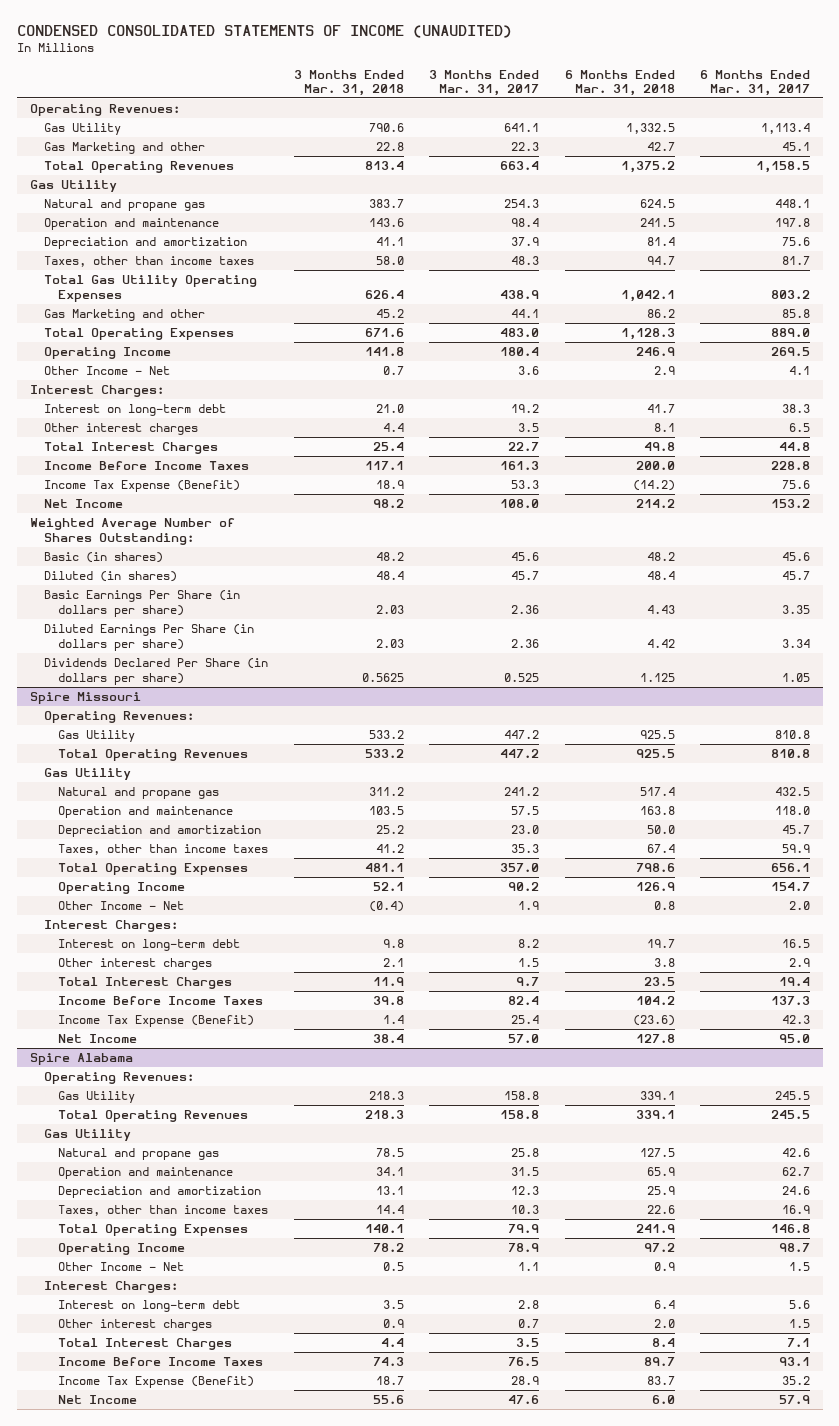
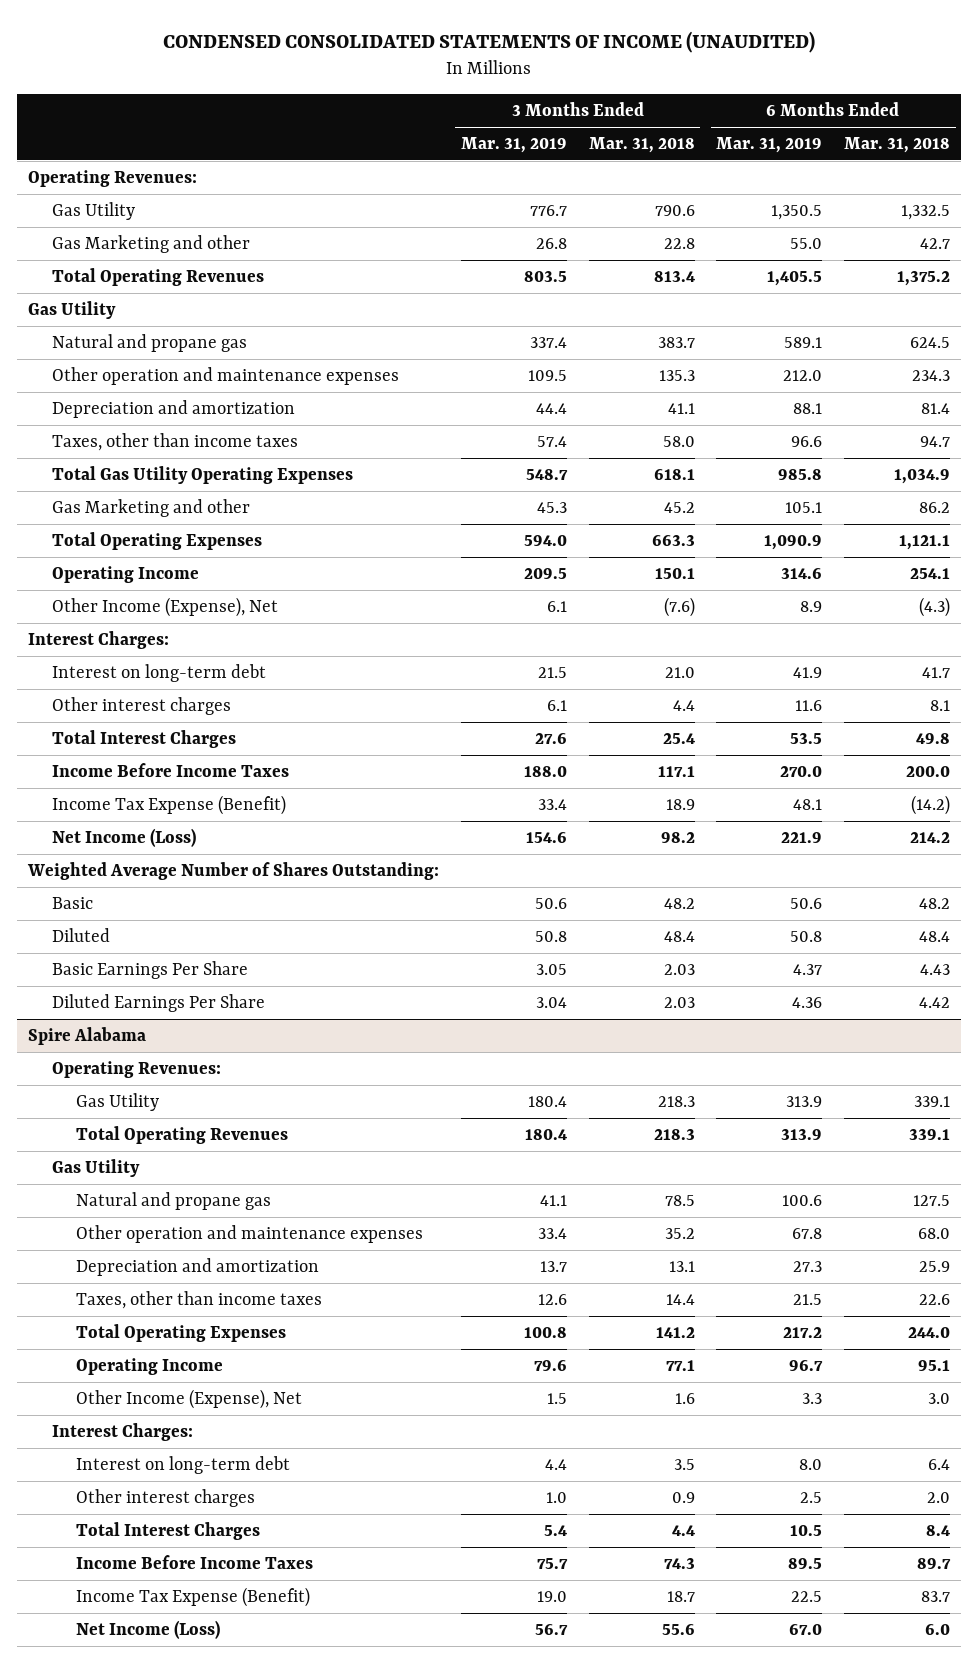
[429,69,540,96] 3 Months Ended Mar. 31, 2017 -> none
[699,69,810,96] 6 Months Ended Mar. 31, 2017 -> none
none -> [460,137,567,154] Mar. 31, 2019
none -> [716,137,823,154] Mar. 31, 2019
[43,218,219,231] Operation and maintenance -> [51,367,399,386] Other operation and maintenance expenses
[368,218,404,228] 143.6 -> [658,370,695,382] 135.3
[639,218,675,228] 241.5 -> [912,370,951,382] 234.3
[364,289,404,299] 626.4 -> [653,469,695,481] 618.1
[620,289,675,302] 1,042.1 -> [894,469,951,485] 1,034.9
[364,328,404,338] 671.6 -> [651,535,695,547] 663.3
[620,328,675,341] 1,128.3 -> [899,535,951,551] 1,121.1
[364,347,404,357] 141.8 -> [654,568,695,580] 150.1
[635,347,675,357] 246.9 -> [910,568,951,580] 254.1
[43,366,170,376] Other Income - Net -> [51,597,278,618] Other Income (Expense), Net
[382,366,404,376] 0.7 -> [663,597,695,618] (7.6)
[653,366,675,376] 2.9 -> [919,597,951,618] (4.3)
[43,499,123,509] Net Income -> [51,828,196,848] Net Income (Loss)
[43,658,268,685] Dividends Declared Per Share (in dollars per share) -> none
[29,692,141,705] Spire Missouri -> none
[43,711,194,724] Operating Revenues: -> none
[58,730,136,743] Gas Utility -> none
[58,749,249,762] Total Operating Revenues -> none
[43,768,131,781] Gas Utility -> none
[58,787,220,800] Natural and propane gas -> none
[58,806,234,819] Operation and maintenance -> none
[58,825,262,838] Depreciation and amortization -> none
[58,844,269,856] Taxes, other than income taxes -> none
[58,863,249,876] Total Operating Expenses -> none
[58,882,186,895] Operating Income -> none
[58,901,185,911] Other Income - Net -> none
[43,920,178,933] Interest Charges: -> none
[58,939,241,952] Interest on long-term debt -> none
[58,958,213,971] Other interest charges -> none
[58,977,233,990] Total Interest Charges -> none
[58,996,264,1006] Income Before Income Taxes -> none
[58,1015,255,1028] Income Tax Expense (Benefit) -> none
[58,1034,138,1044] Net Income -> none
[43,552,163,564] Basic (in shares) -> [51,897,93,910] Basic
[43,571,177,583] Diluted (in shares) -> [51,928,110,943] Diluted
[43,590,240,617] Basic Earnings Per Share (in dollars per share) -> [51,961,248,980] Basic Earnings Per Share
[43,624,254,651] Diluted Earnings Per Share (in dollars per share) -> [51,994,265,1013] Diluted Earnings Per Share
[58,1167,234,1180] Operation and maintenance -> [76,1225,424,1244] Other operation and maintenance expenses
[375,1167,404,1177] 34.1 -> [664,1228,695,1240] 35.2
[646,1167,675,1177] 65.9 -> [918,1228,951,1240] 68.0
[364,1224,404,1234] 140.1 -> [655,1327,695,1339] 141.2
[635,1224,675,1234] 241.9 -> [908,1327,951,1339] 244.0
[372,1243,404,1253] 78.2 -> [665,1360,695,1372] 77.1
[643,1243,675,1253] 97.2 -> [918,1360,951,1372] 95.1
[58,1262,185,1272] Other Income - Net -> [76,1389,303,1410] Other Income (Expense), Net
[382,1262,404,1272] 0.5 -> [674,1393,695,1405] 1.6
[653,1262,675,1272] 0.9 -> [928,1393,951,1405] 3.0
[58,1395,138,1405] Net Income -> [76,1620,221,1640] Net Income (Loss)

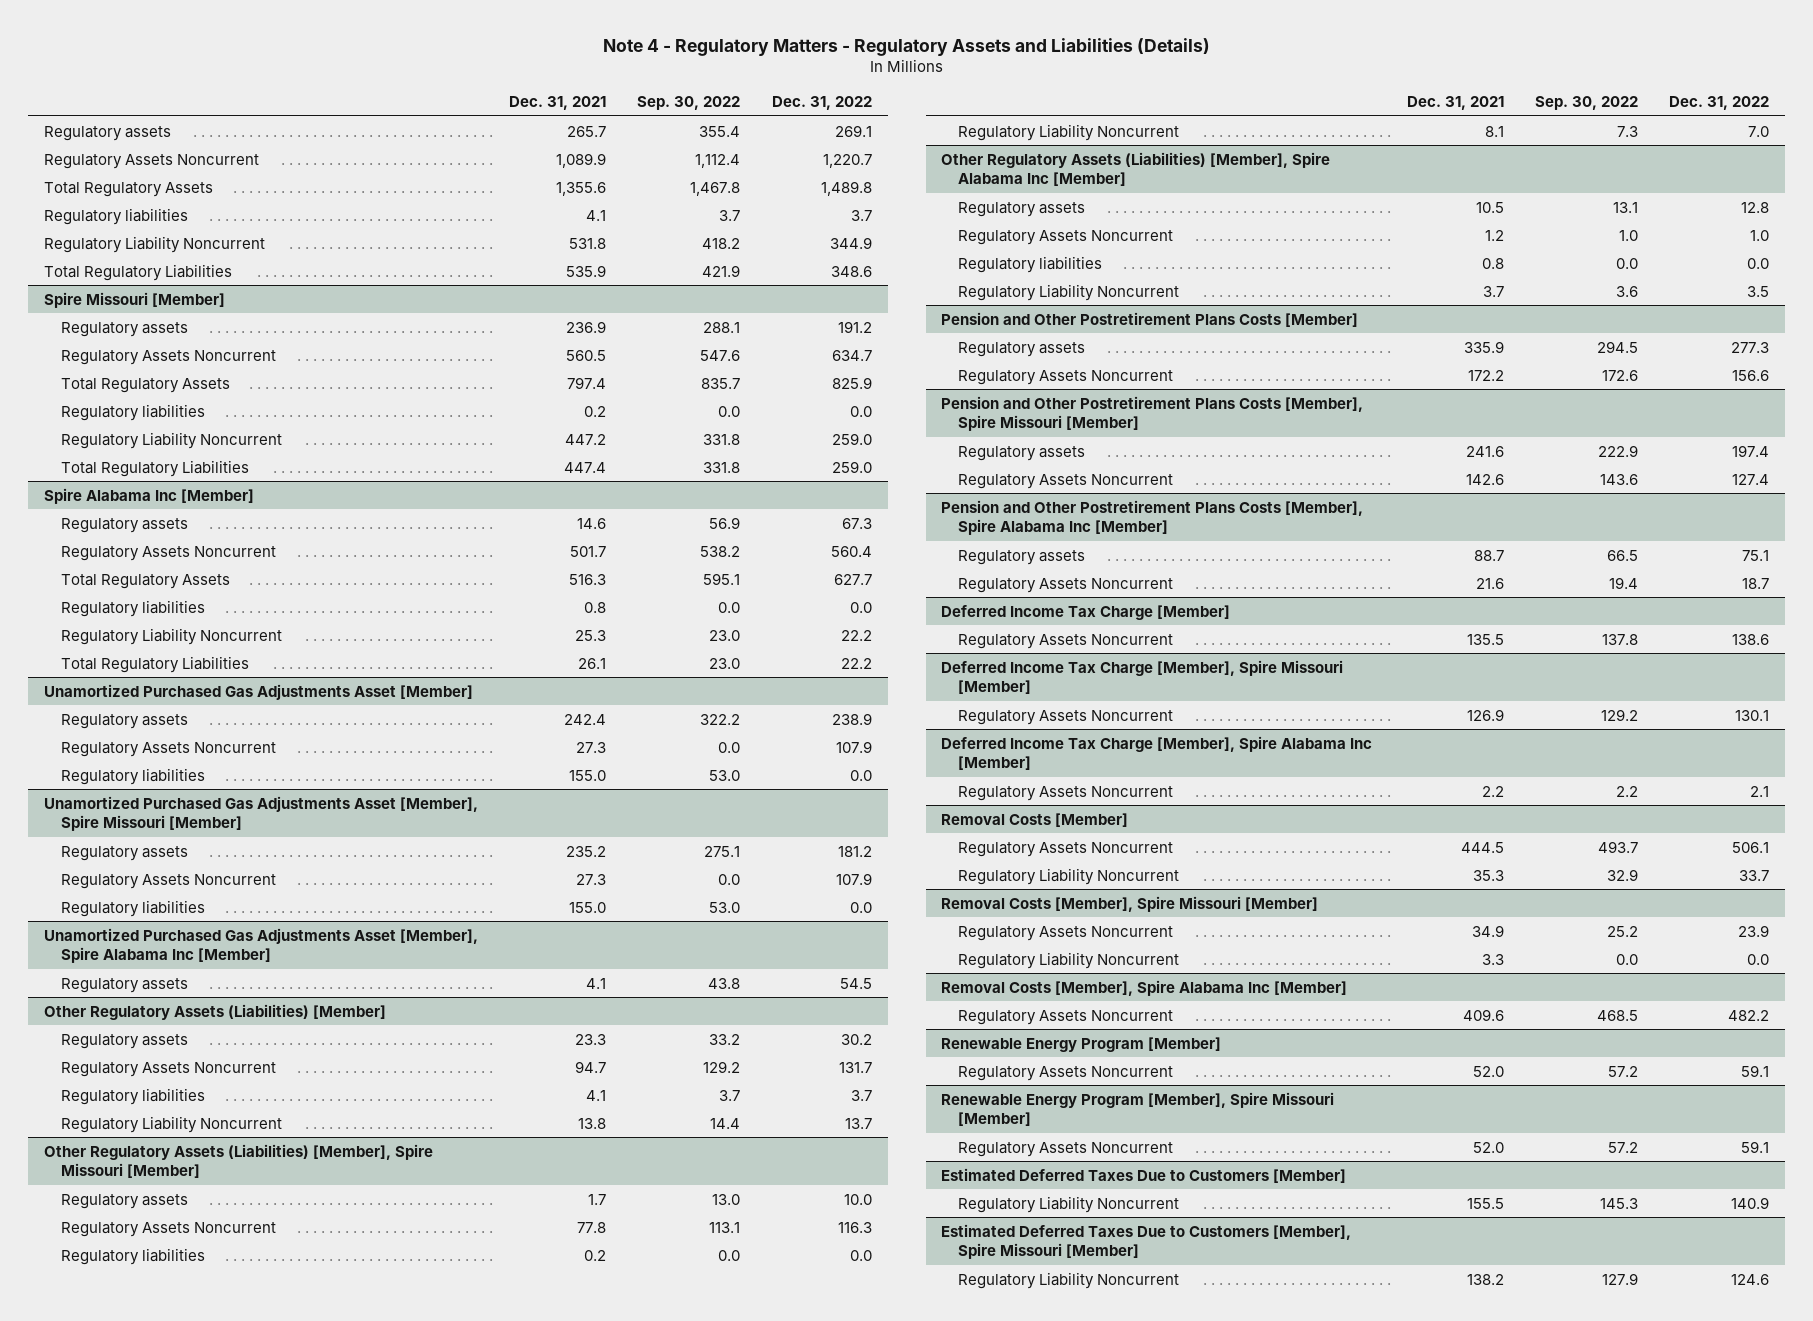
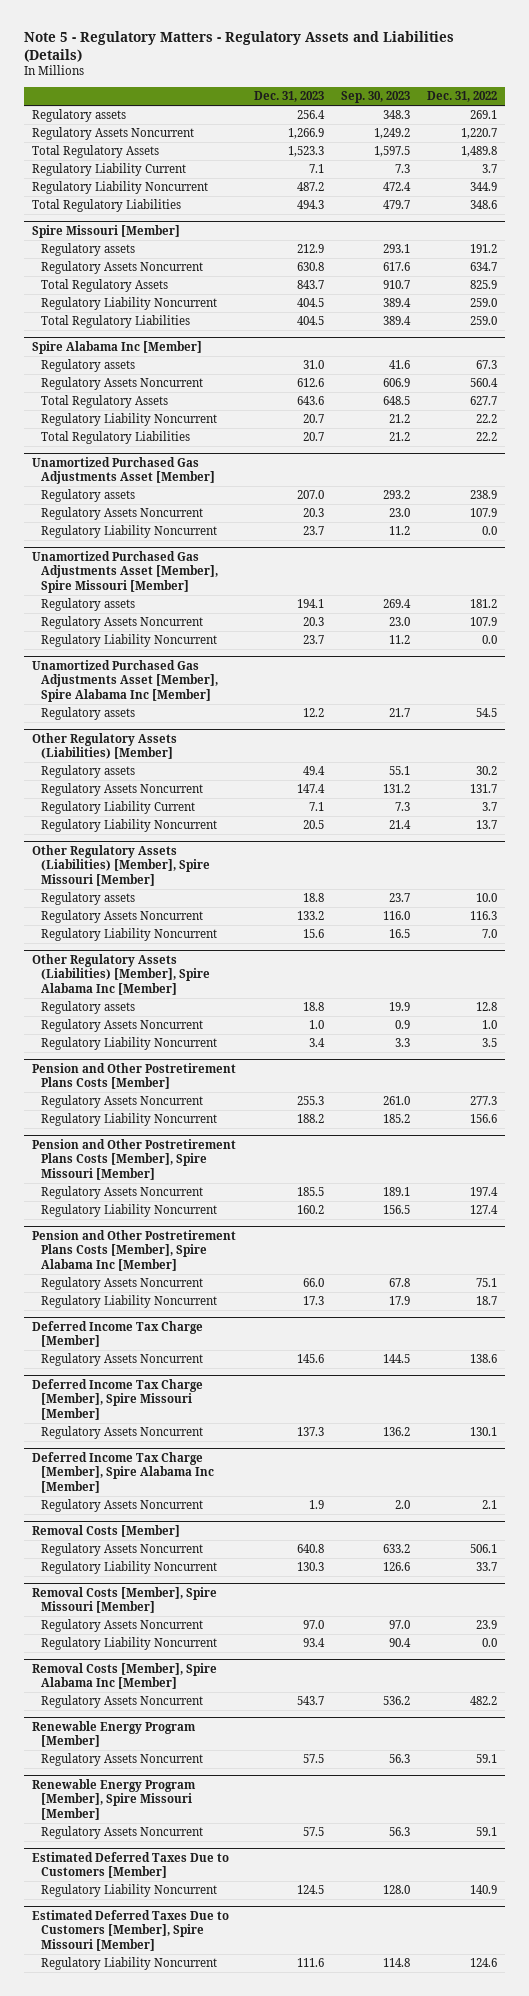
[602,37,1210,56] Note 4 - Regulatory Matters - Regulatory Assets and Liabilities (Details) -> [23,30,454,62] Note 5 - Regulatory Matters - Regulatory Assets and Liabilities (Details)
[509,95,607,110] Dec. 31, 2021 -> none
[637,95,741,110] Sep. 30, 2022 -> none
none -> [253,91,324,103] Dec. 31, 2023
none -> [340,91,410,104] Sep. 30, 2023
[43,207,188,225] Regulatory liabilities -> [32,163,187,177] Regulatory Liability Current
[60,403,205,421] Regulatory liabilities -> none
[60,599,205,617] Regulatory liabilities -> none
[60,767,205,785] Regulatory liabilities -> none
none -> [40,525,217,539] Regulatory Liability Noncurrent
[60,899,205,917] Regulatory liabilities -> none
none -> [40,634,217,648] Regulatory Liability Noncurrent
[60,1087,205,1105] Regulatory liabilities -> [40,801,195,815] Regulatory Liability Current
[60,1247,205,1265] Regulatory liabilities -> none
[957,255,1102,273] Regulatory liabilities -> none
[957,341,1085,357] Regulatory assets -> none
[1732,369,1770,381] 156.6 -> [469,1096,497,1106] 277.3
none -> [40,1113,217,1127] Regulatory Liability Noncurrent
[957,445,1085,461] Regulatory assets -> none
[1732,473,1770,485] 127.4 -> [469,1187,498,1197] 197.4
none -> [40,1204,217,1218] Regulatory Liability Noncurrent
[957,549,1085,565] Regulatory assets -> none
[1742,577,1770,589] 18.7 -> [475,1278,497,1288] 75.1
none -> [40,1295,217,1309] Regulatory Liability Noncurrent

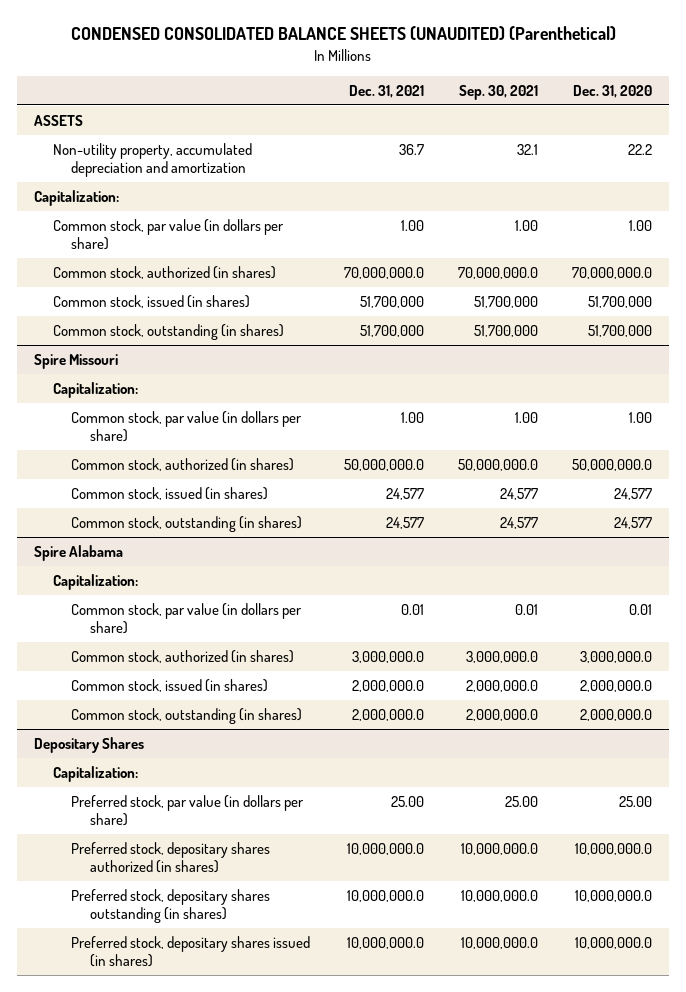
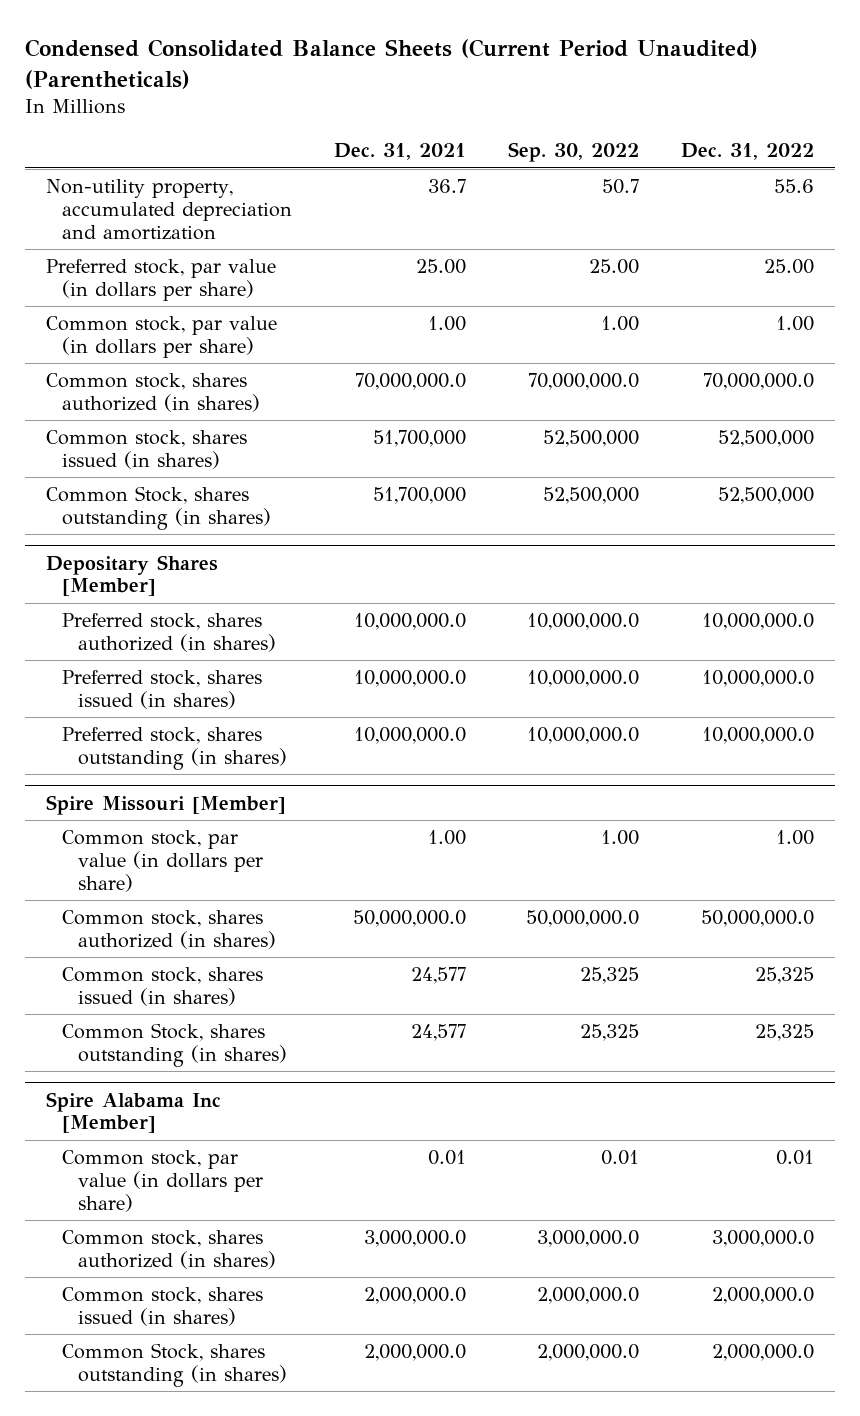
[71,26,617,41] CONDENSED CONSOLIDATED BALANCE SHEETS (UNAUDITED) (Parenthetical) -> [25,38,759,89] Condensed Consolidated Balance Sheets (Current Period Unaudited) (Parentheticals)
[459,84,539,100] Sep. 30, 2021 -> none
[573,84,653,98] Dec. 31, 2020 -> none
none -> [508,142,640,163] Sep. 30, 2022
none -> [680,143,814,161] Dec. 31, 2022
[33,114,83,126] ASSETS -> none
[33,189,119,206] Capitalization: -> none
none -> [45,259,276,301] Preferred stock, par value (in dollars per share)
[52,381,138,398] Capitalization: -> none
[52,265,276,279] Common stock, authorized (in shares) -> [45,373,261,412] Common stock, shares authorized (in shares)
[52,294,250,308] Common stock, issued (in shares) -> [45,430,247,469] Common stock, shares issued (in shares)
[52,323,284,340] Common stock, outstanding (in shares) -> [45,486,272,530] Common Stock, shares outstanding (in shares)
none -> [45,554,218,597] Depositary Shares [Member]
none -> [62,613,277,652] Preferred stock, shares authorized (in shares)
none -> [62,670,263,709] Preferred stock, shares issued (in shares)
none -> [62,727,288,770] Preferred stock, shares outstanding (in shares)
[33,353,118,369] Spire Missouri -> [45,794,286,815] Spire Missouri [Member]
[52,573,138,590] Capitalization: -> none
[71,457,295,471] Common stock, authorized (in shares) -> [62,910,277,949] Common stock, shares authorized (in shares)
[71,486,269,500] Common stock, issued (in shares) -> [62,967,264,1006] Common stock, shares issued (in shares)
[71,515,303,532] Common stock, outstanding (in shares) -> [62,1023,288,1067] Common Stock, shares outstanding (in shares)
[33,544,123,561] Spire Alabama -> [45,1091,221,1134] Spire Alabama Inc [Member]
[33,736,144,753] Depositary Shares -> none
[52,765,138,782] Capitalization: -> none
[71,794,305,827] Preferred stock, par value (in dollars per share) -> none
[71,841,271,874] Preferred stock, depositary shares authorized (in shares) -> none
[71,888,271,924] Preferred stock, depositary shares outstanding (in shares) -> none
[71,935,311,968] Preferred stock, depositary shares issued (in shares) -> none
[71,649,295,663] Common stock, authorized (in shares) -> [62,1230,277,1269] Common stock, shares authorized (in shares)
[71,678,269,692] Common stock, issued (in shares) -> [62,1287,264,1326] Common stock, shares issued (in shares)
[71,707,303,724] Common stock, outstanding (in shares) -> [62,1343,288,1387] Common Stock, shares outstanding (in shares)

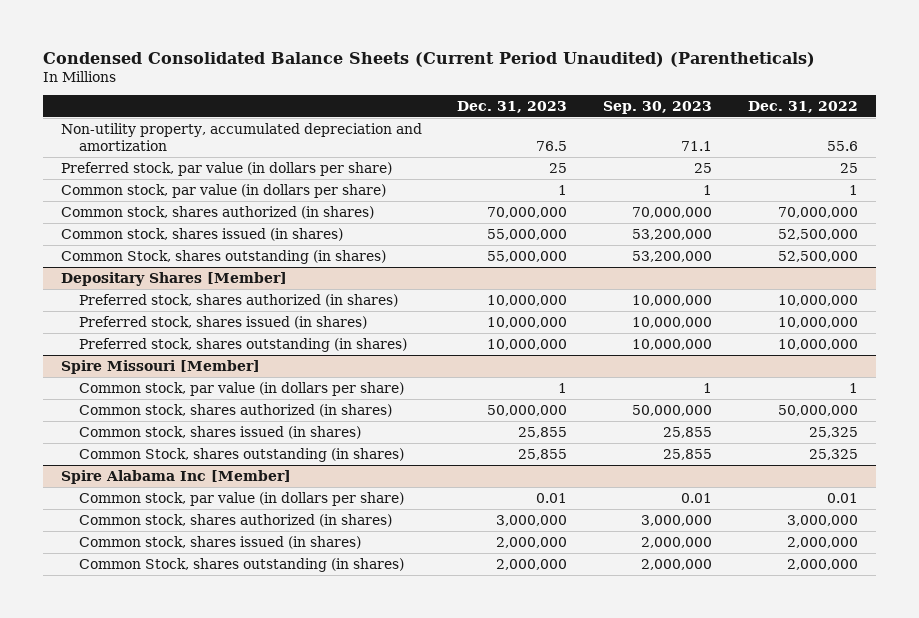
[334,143,467,161] Dec. 31, 2021 -> none
[508,142,640,163] Sep. 30, 2022 -> none
none -> [457,100,568,113] Dec. 31, 2023
none -> [603,100,713,114] Sep. 30, 2023
[763,259,814,275] 25.00 -> [839,162,858,173] 25
[775,316,814,332] 1.00 -> [848,184,858,195] 1
[702,373,814,391] 70,000,000.0 -> [777,206,858,218] 70,000,000
[701,613,814,631] 10,000,000.0 -> [777,294,858,306] 10,000,000
[701,670,814,688] 10,000,000.0 -> [777,316,858,328] 10,000,000
[701,727,814,745] 10,000,000.0 -> [777,338,858,350] 10,000,000
[775,830,814,846] 1.00 -> [848,382,858,393] 1
[700,910,814,928] 50,000,000.0 -> [777,404,858,416] 50,000,000
[711,1230,814,1248] 3,000,000.0 -> [786,514,858,526] 3,000,000
[711,1287,814,1305] 2,000,000.0 -> [786,536,858,548] 2,000,000
[711,1344,814,1362] 2,000,000.0 -> [786,558,858,570] 2,000,000

